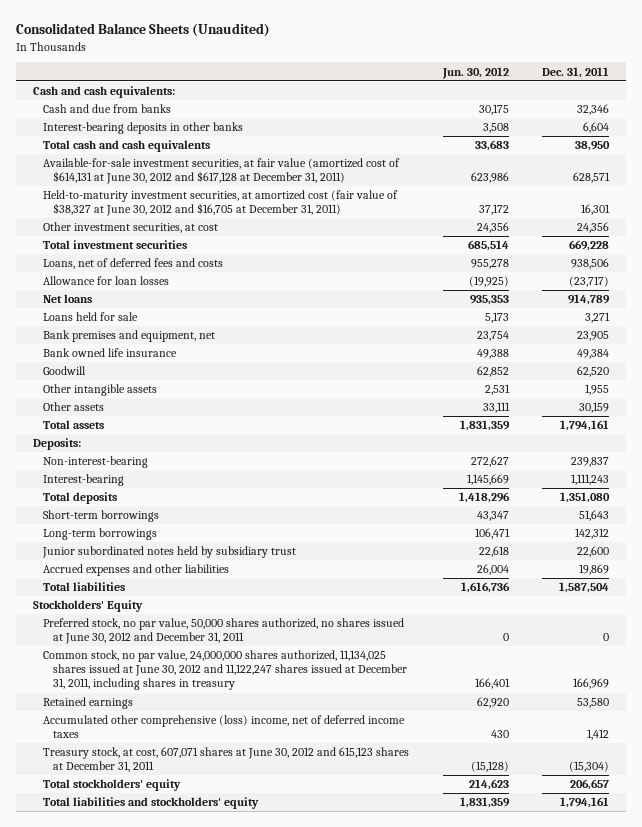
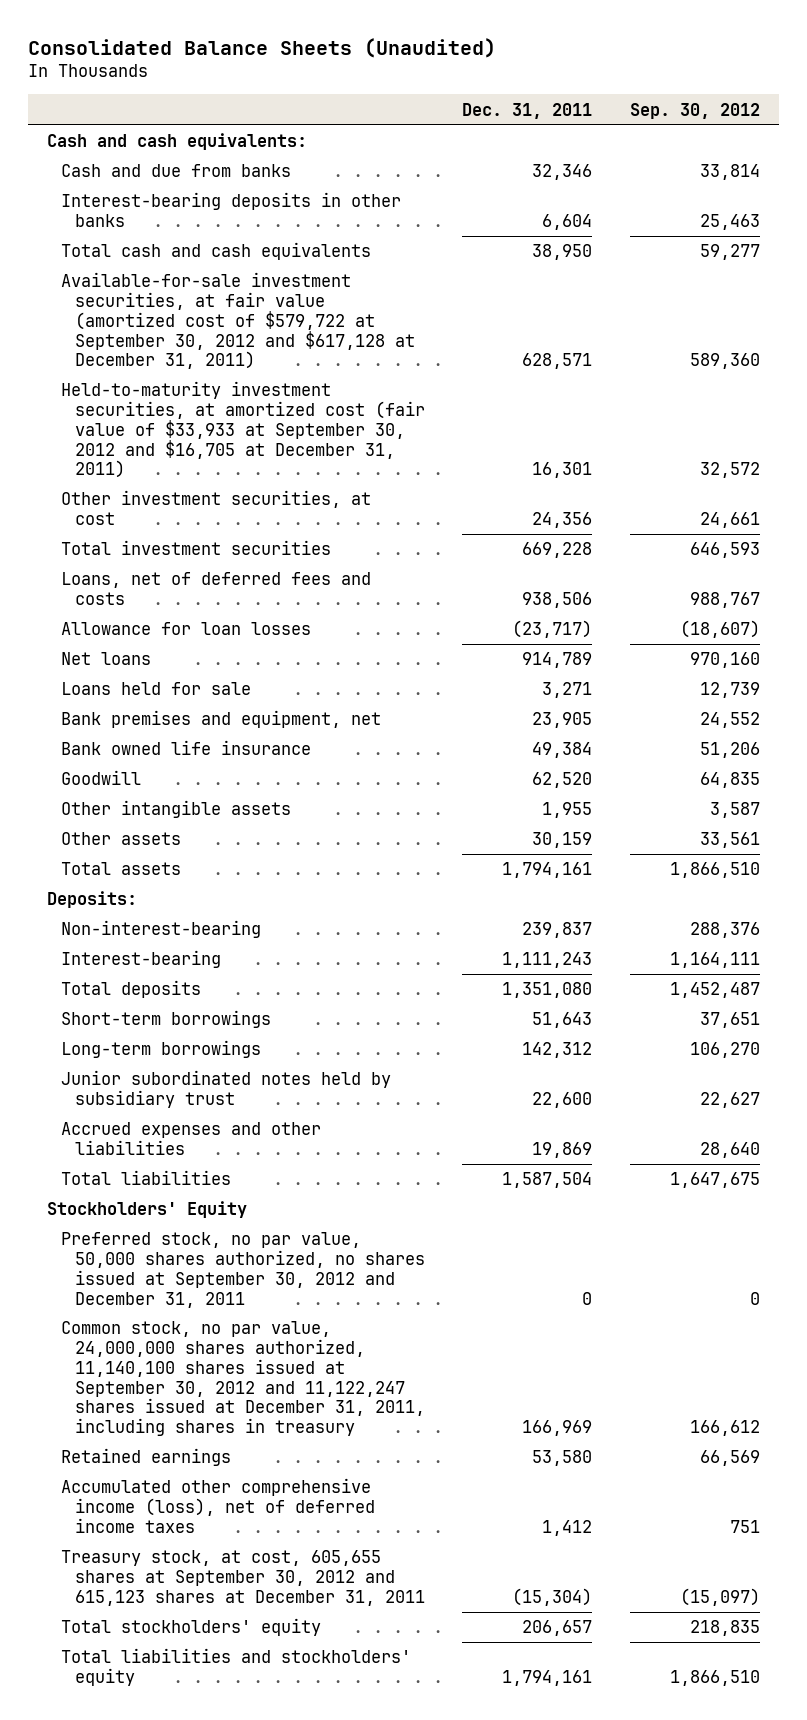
[441,66,509,79] Jun. 30, 2012 -> none
none -> [629,102,760,119] Sep. 30, 2012
[42,158,400,185] Available-for-sale investment securities, at fair value (amortized cost of $614,131 at June 30, 2012 and $617,128 at December 31, 2011) -> [60,272,415,370] Available-for-sale investment securities, at fair value (amortized cost of $579,722 at September 30, 2012 and $617,128 at December 31, 2011)
[42,190,398,217] Held-to-maturity investment securities, at amortized cost (fair value of $38,327 at June 30, 2012 and $16,705 at December 31, 2011) -> [60,381,425,479] Held-to-maturity investment securities, at amortized cost (fair value of $33,933 at September 30, 2012 and $16,705 at December 31, 2011)
[42,618,404,645] Preferred stock, no par value, 50,000 shares authorized, no shares issued at June 30, 2012 and December 31, 2011 -> [60,1232,425,1308] Preferred stock, no par value, 50,000 shares authorized, no shares issued at September 30, 2012 and December 31, 2011
[42,650,407,691] Common stock, no par value, 24,000,000 shares authorized, 11,134,025 shares issued at June 30, 2012 and 11,122,247 shares issued at December 31, 2011, including shares in treasury -> [60,1321,425,1437] Common stock, no par value, 24,000,000 shares authorized, 11,140,100 shares issued at September 30, 2012 and 11,122,247 shares issued at December 31, 2011, including shares in treasury
[42,715,405,739] Accumulated other comprehensive (loss) income, net of deferred income taxes -> [60,1478,375,1533] Accumulated other comprehensive income (loss), net of deferred income taxes
[42,747,409,773] Treasury stock, at cost, 607,071 shares at June 30, 2012 and 615,123 shares at December 31, 2011 -> [60,1550,425,1606] Treasury stock, at cost, 605,655 shares at September 30, 2012 and 615,123 shares at December 31, 2011

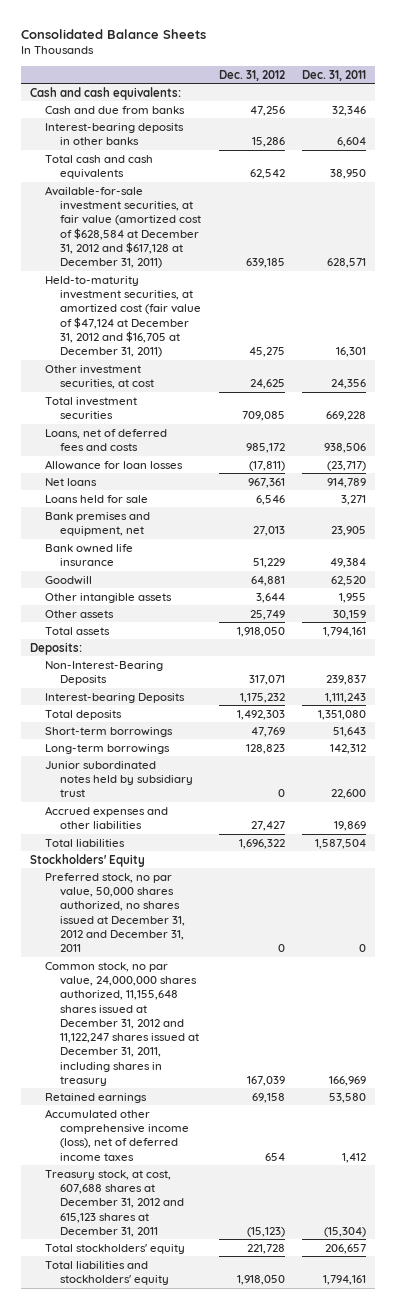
[28,37,497,58] Consolidated Balance Sheets (Unaudited) -> [21,28,207,39] Consolidated Balance Sheets
[629,102,760,119] Sep. 30, 2012 -> none
none -> [218,69,285,81] Dec. 31, 2012
[60,272,415,370] Available-for-sale investment securities, at fair value (amortized cost of $579,722 at September 30, 2012 and $617,128 at December 31, 2011) -> [44,185,202,269] Available-for-sale investment securities, at fair value (amortized cost of $628,584 at December 31, 2012 and $617,128 at December 31, 2011)
[60,381,425,479] Held-to-maturity investment securities, at amortized cost (fair value of $33,933 at September 30, 2012 and $16,705 at December 31, 2011) -> [44,275,202,358] Held-to-maturity investment securities, at amortized cost (fair value of $47,124 at December 31, 2012 and $16,705 at December 31, 2011)
[60,920,261,939] Non-interest-bearing -> [44,660,163,685] Non-Interest-Bearing Deposits
[60,950,221,969] Interest-bearing -> [44,692,185,703] Interest-bearing Deposits
[60,1232,425,1308] Preferred stock, no par value, 50,000 shares authorized, no shares issued at September 30, 2012 and December 31, 2011 -> [44,872,186,953] Preferred stock, no par value, 50,000 shares authorized, no shares issued at December 31, 2012 and December 31, 2011
[60,1321,425,1437] Common stock, no par value, 24,000,000 shares authorized, 11,140,100 shares issued at September 30, 2012 and 11,122,247 shares issued at December 31, 2011, including shares in treasury -> [44,961,200,1086] Common stock, no par value, 24,000,000 shares authorized, 11,155,648 shares issued at December 31, 2012 and 11,122,247 shares issued at December 31, 2011, including shares in treasury
[60,1550,425,1606] Treasury stock, at cost, 605,655 shares at September 30, 2012 and 615,123 shares at December 31, 2011 -> [44,1169,185,1237] Treasury stock, at cost, 607,688 shares at December 31, 2012 and 615,123 shares at December 31, 2011

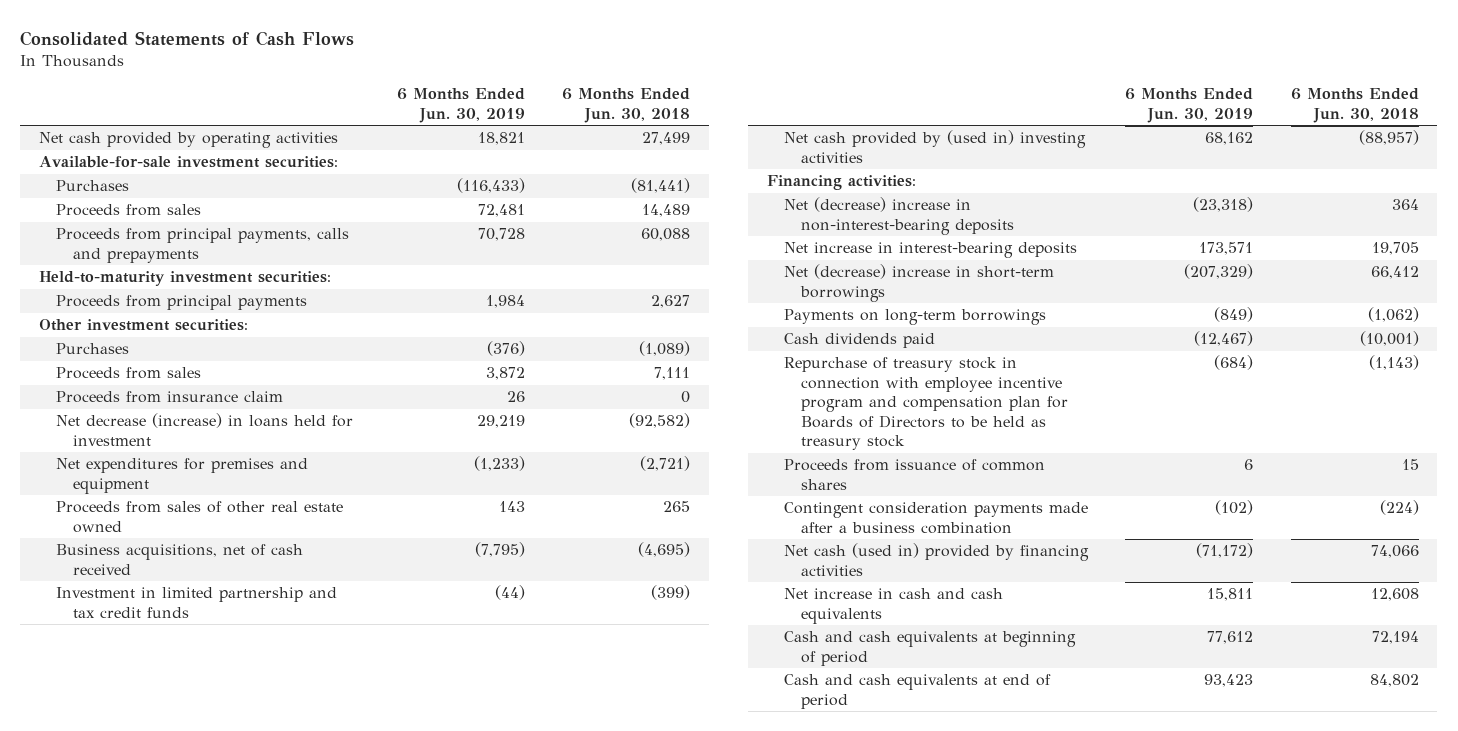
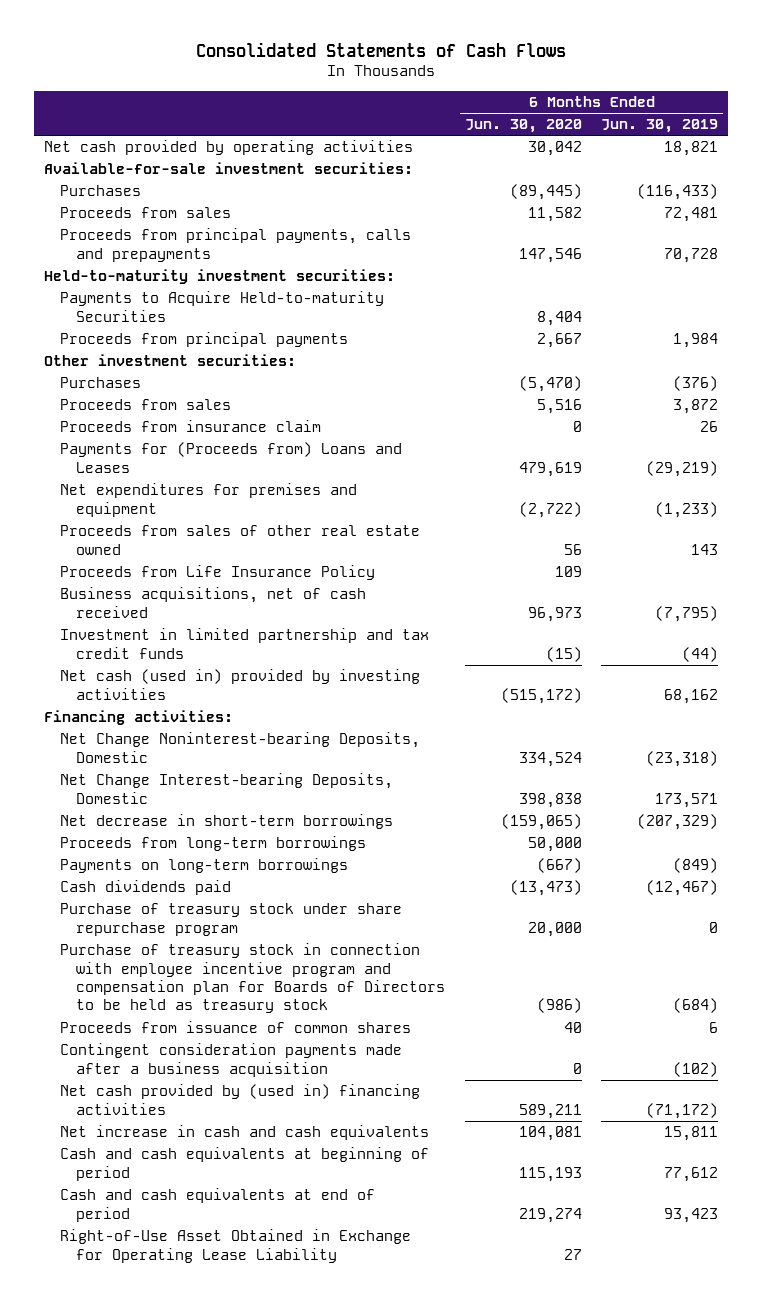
[562,88,691,123] 6 Months Ended Jun. 30, 2018 -> none
none -> [464,119,582,134] Jun. 30, 2020
none -> [60,291,385,322] Payments to Acquire Held-to-maturity Securities
[55,413,353,446] Net decrease (increase) in loans held for investment -> none
none -> [60,442,403,473] Payments for (Proceeds from) Loans and Leases
none -> [60,565,376,581] Proceeds from Life Insurance Policy
[784,130,1087,163] Net cash provided by (used in) investing activities -> [60,669,421,700] Net cash (used in) provided by investing activities
[784,197,1014,235] Net (decrease) increase in non-interest-bearing deposits -> [60,732,421,763] Net Change Noninterest-bearing Deposits, Domestic
[784,242,1078,259] Net increase in interest-bearing deposits -> [60,773,394,804] Net Change Interest-bearing Deposits, Domestic
[784,264,1055,302] Net (decrease) increase in short-term borrowings -> [60,814,394,830] Net decrease in short-term borrowings
none -> [60,836,367,852] Proceeds from long-term borrowings
none -> [60,903,403,936] Purchase of treasury stock under share repurchase program
[784,357,1068,451] Repurchase of treasury stock in connection with employee incentive program and compensation plan for Boards of Directors to be held as treasury stock -> [60,943,446,1014] Purchase of treasury stock in connection with employee incentive program and compensation plan for Boards of Directors to be held as treasury stock
[784,502,1089,534] Contingent consideration payments made after a business combination -> [60,1043,403,1077] Contingent consideration payments made after a business acquisition
[784,543,1090,576] Net cash (used in) provided by financing activities -> [60,1084,421,1115] Net cash provided by (used in) financing activities
none -> [60,1229,412,1263] Right-of-Use Asset Obtained in Exchange for Operating Lease Liability

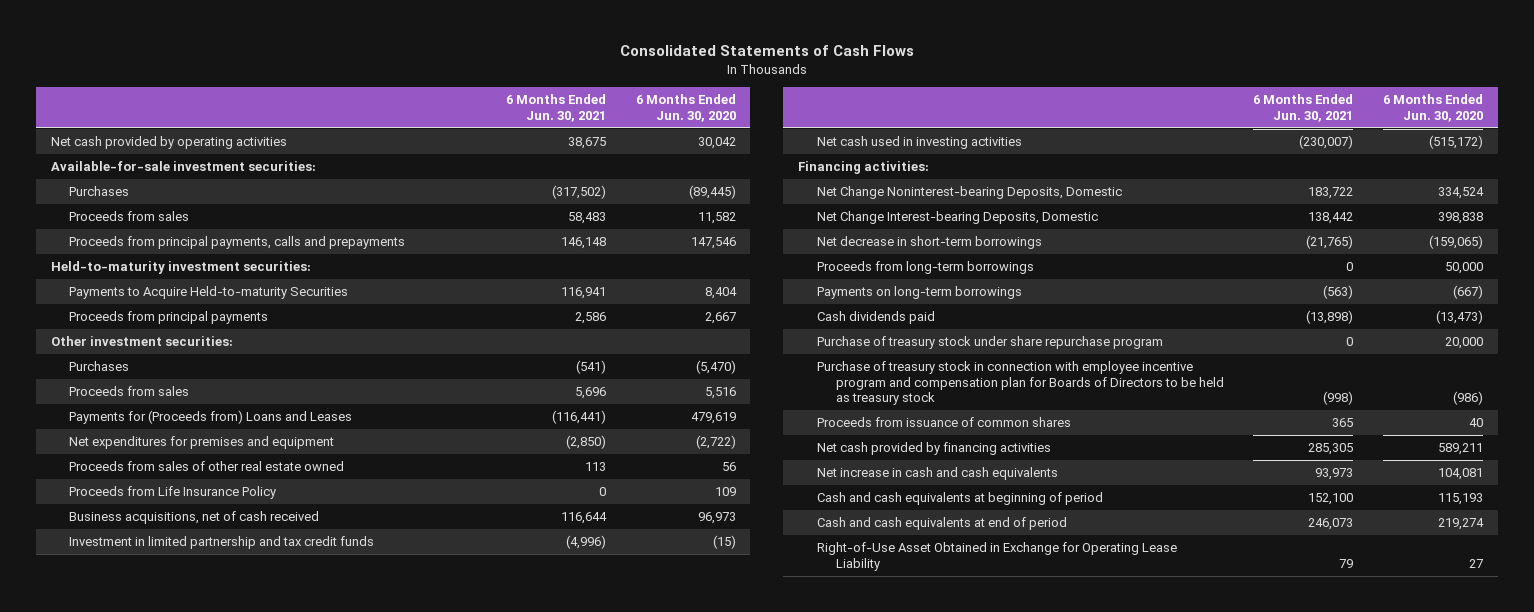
[601,119,719,134] Jun. 30, 2019 -> none
none -> [505,94,606,122] 6 Months Ended Jun. 30, 2021
[60,420,322,433] Proceeds from insurance claim -> none
[60,669,421,700] Net cash (used in) provided by investing activities -> [816,136,1022,150] Net cash used in investing activities
[60,1043,403,1077] Contingent consideration payments made after a business acquisition -> none
[60,1084,421,1115] Net cash provided by (used in) financing activities -> [816,442,1051,456] Net cash provided by financing activities

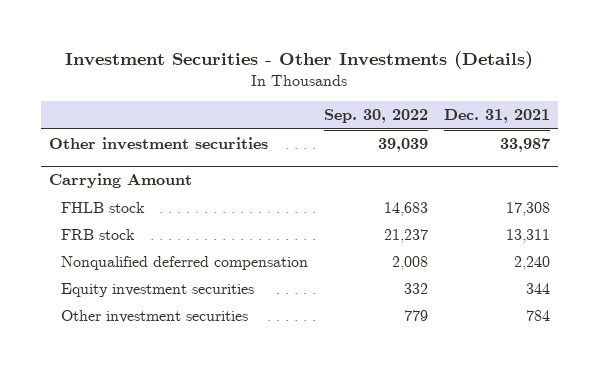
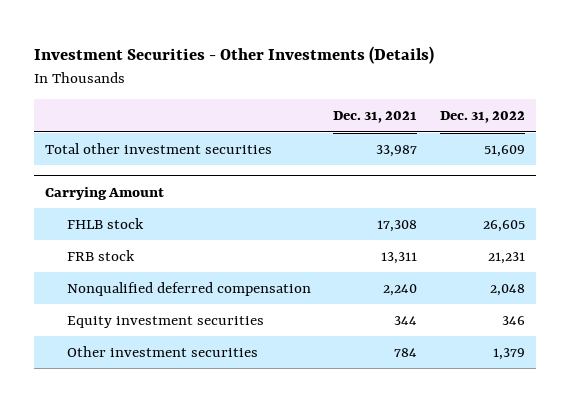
[323,109,428,124] Sep. 30, 2022 -> none
none -> [439,111,525,124] Dec. 31, 2022
[49,137,269,151] Other investment securities -> [45,142,273,154] Total other investment securities

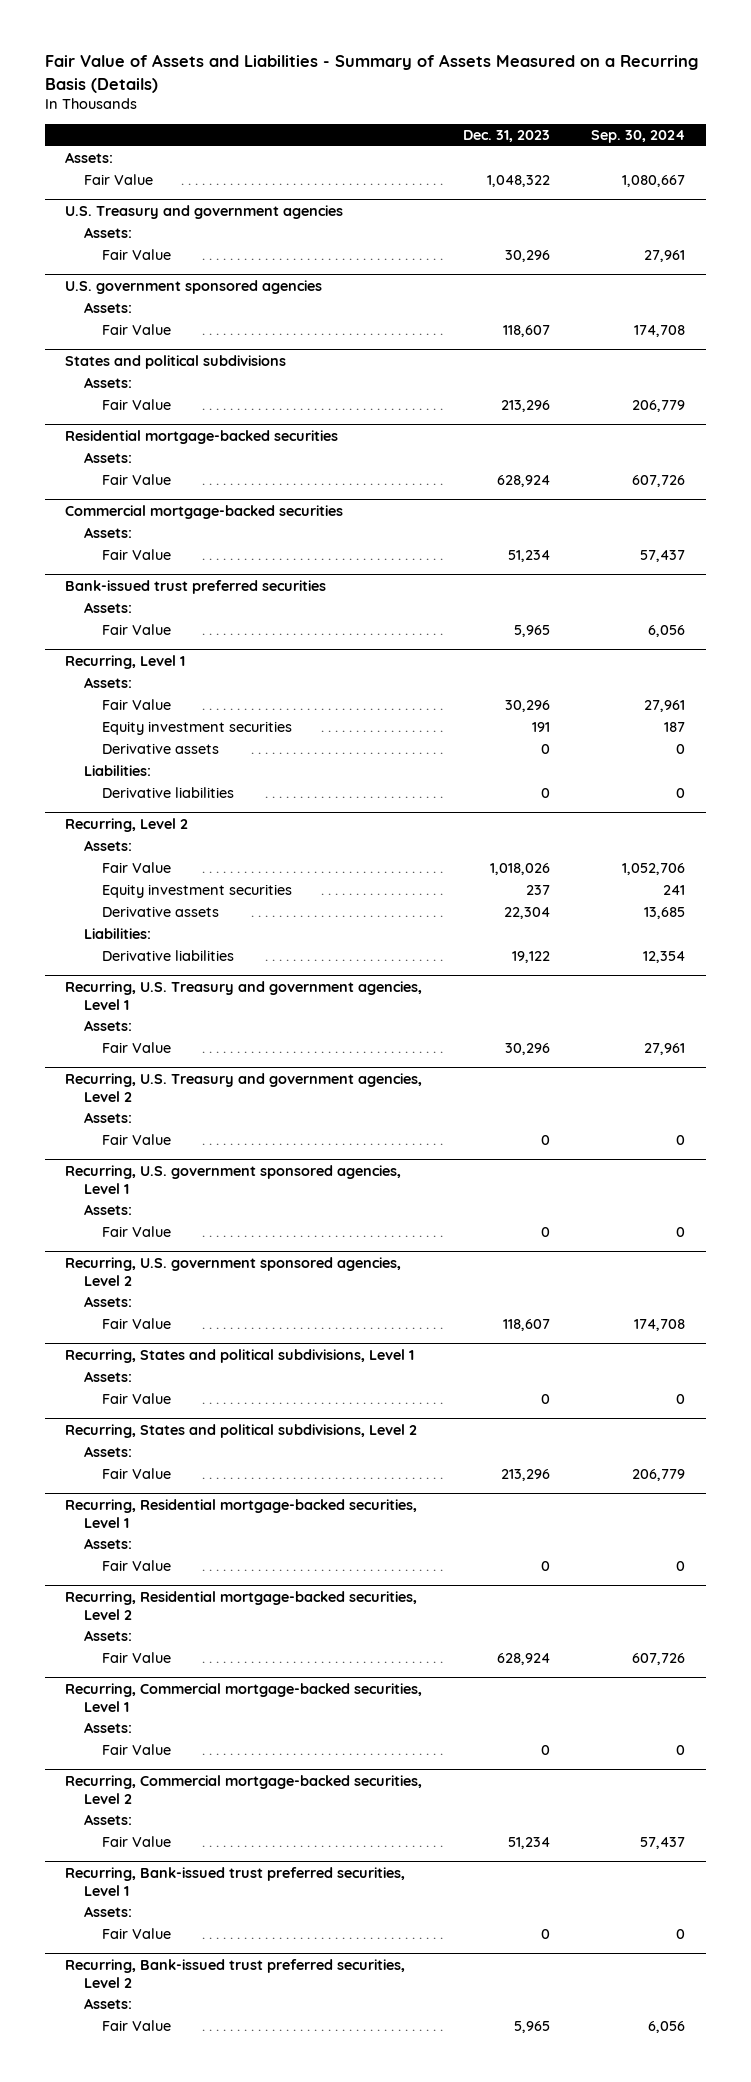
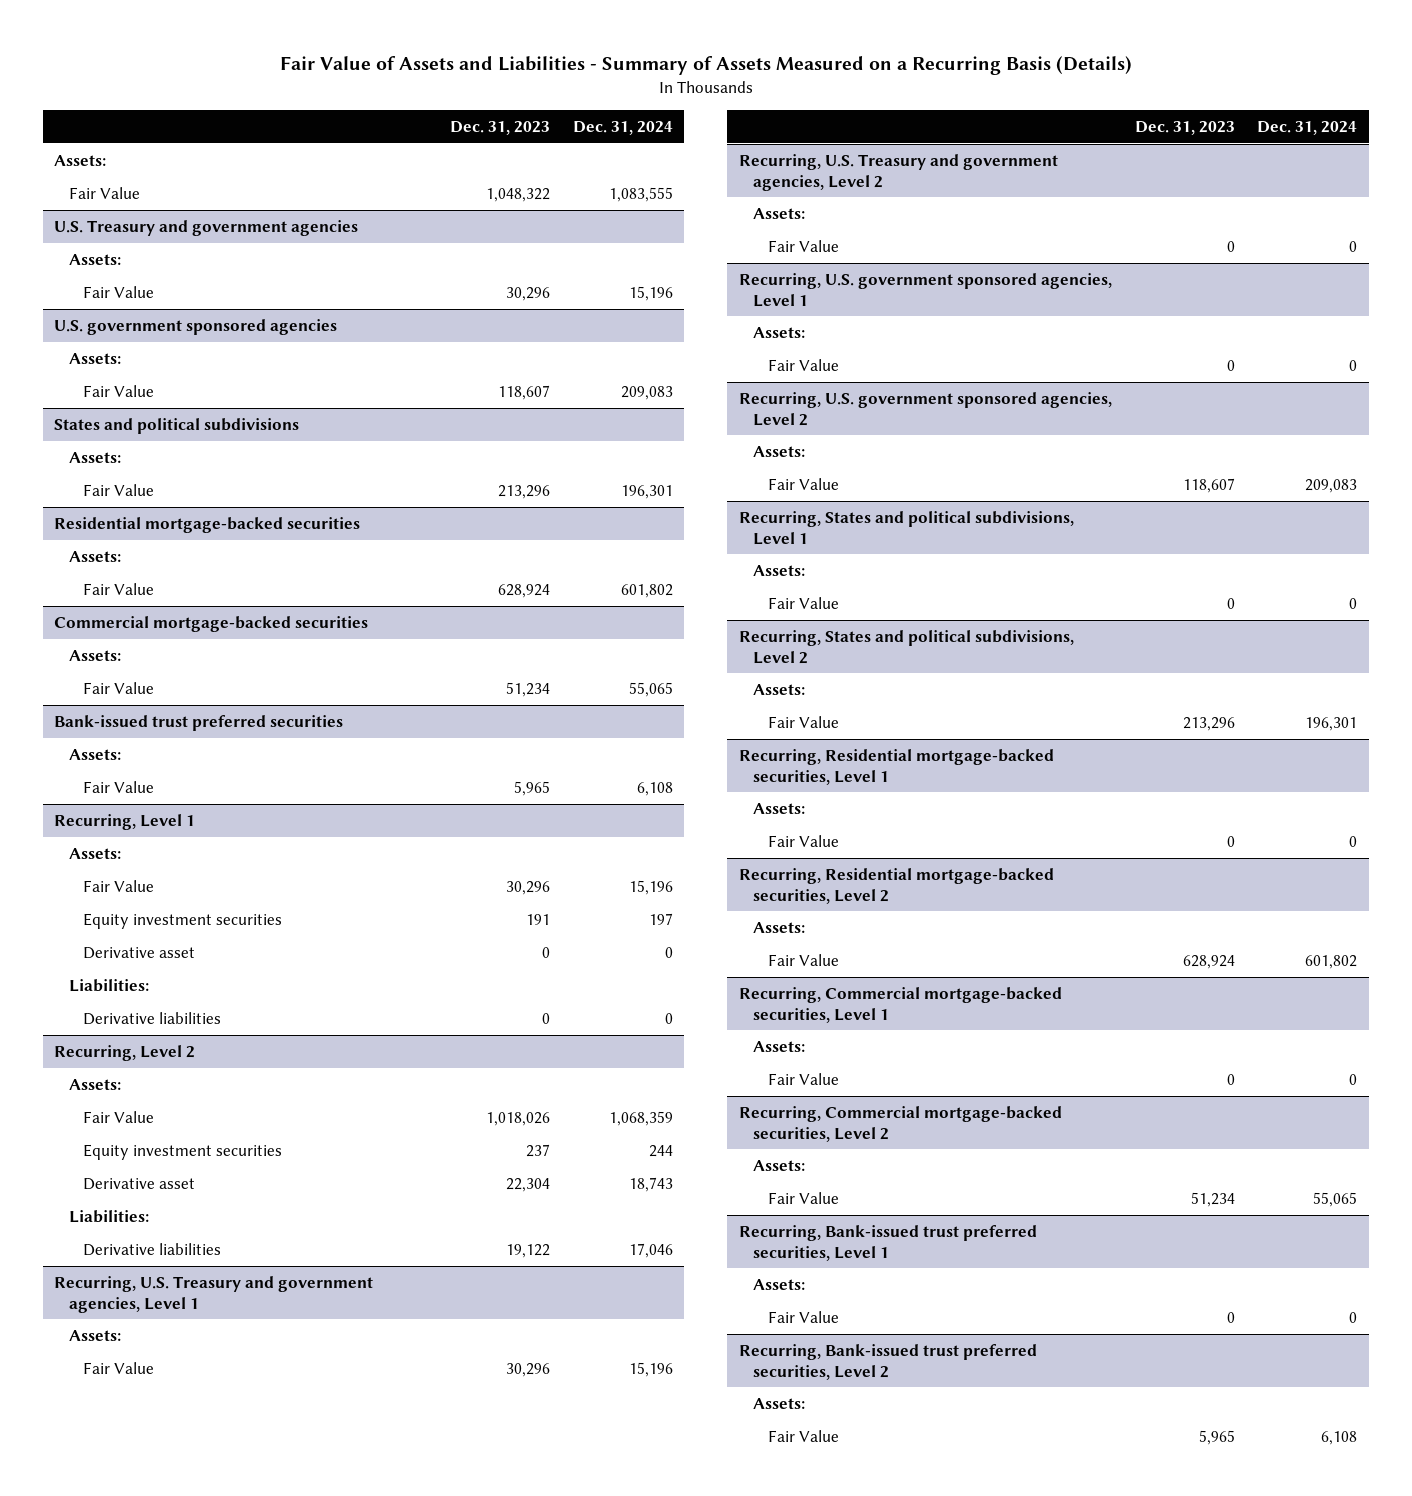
[591,129,686,143] Sep. 30, 2024 -> none
none -> [572,120,673,135] Dec. 31, 2024
[102,743,220,755] Derivative assets -> [83,947,196,960] Derivative asset
[102,906,220,918] Derivative assets -> [83,1178,196,1191] Derivative asset

